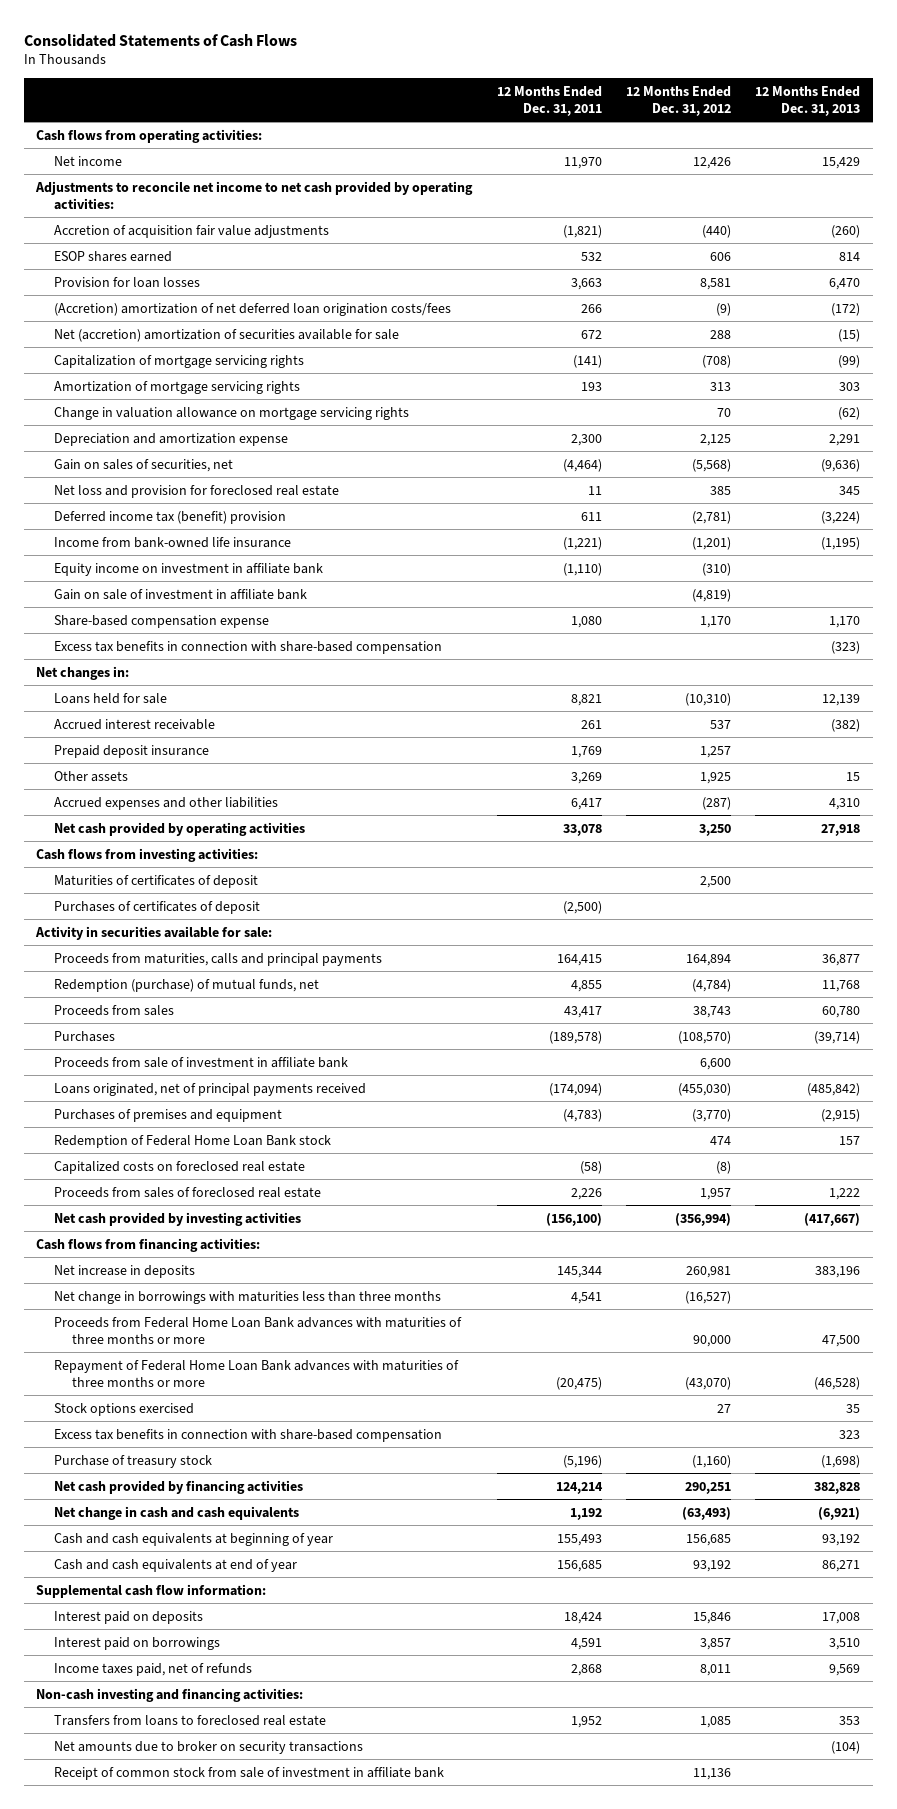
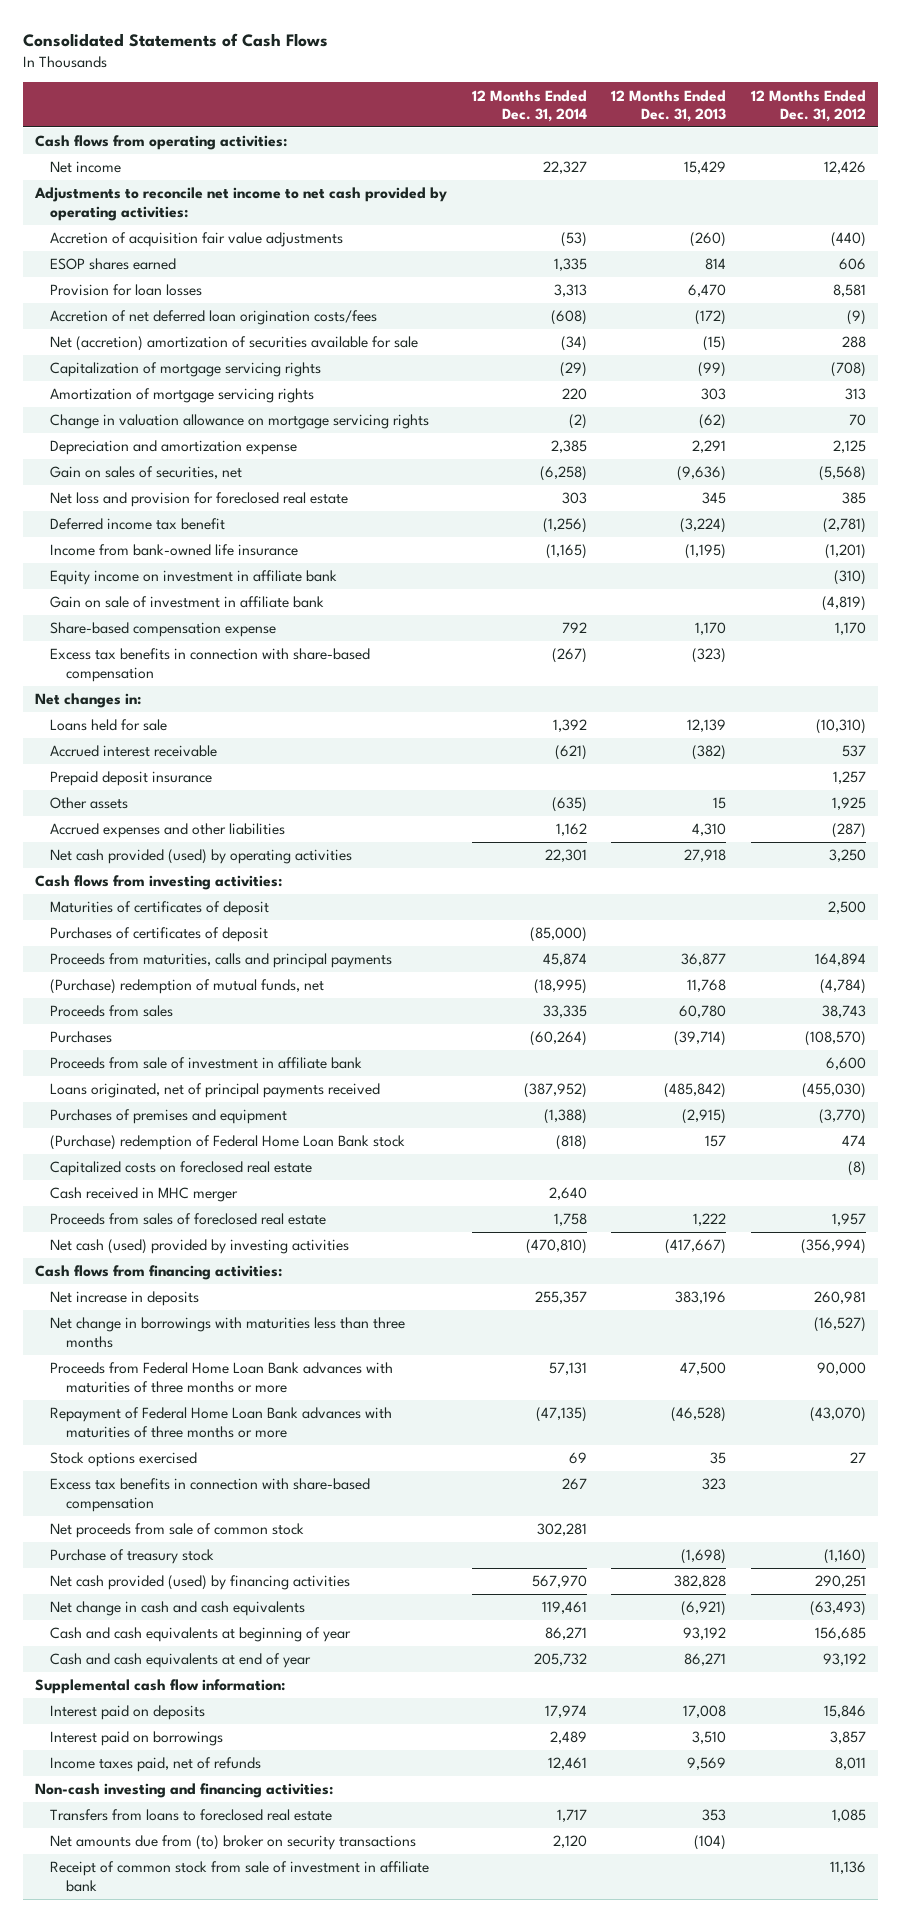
[496,85,602,117] 12 Months Ended Dec. 31, 2011 -> none
none -> [471,89,587,122] 12 Months Ended Dec. 31, 2014
[54,302,452,316] (Accretion) amortization of net deferred loan origination costs/fees -> [50,310,378,326] Accretion of net deferred loan origination costs/fees
[54,510,287,524] Deferred income tax (benefit) provision -> [50,518,226,531] Deferred income tax benefit
[54,821,306,836] Net cash provided by operating activities -> [50,849,353,865] Net cash provided (used) by operating activities
[35,925,273,940] Activity in securities available for sale: -> none
[54,978,320,992] Redemption (purchase) of mutual funds, net -> [50,979,325,995] (Purchase) redemption of mutual funds, net
[54,1134,332,1148] Redemption of Federal Home Loan Bank stock -> [50,1135,406,1151] (Purchase) redemption of Federal Home Loan Bank stock
none -> [50,1187,239,1203] Cash received in MHC merger
[54,1211,302,1226] Net cash provided by investing activities -> [50,1239,350,1255] Net cash (used) provided by investing activities
none -> [50,1523,305,1539] Net proceeds from sale of common stock
[54,1479,304,1494] Net cash provided by financing activities -> [50,1575,351,1591] Net cash provided (used) by financing activities
[54,1740,364,1754] Net amounts due to broker on security transactions -> [50,1835,417,1851] Net amounts due from (to) broker on security transactions

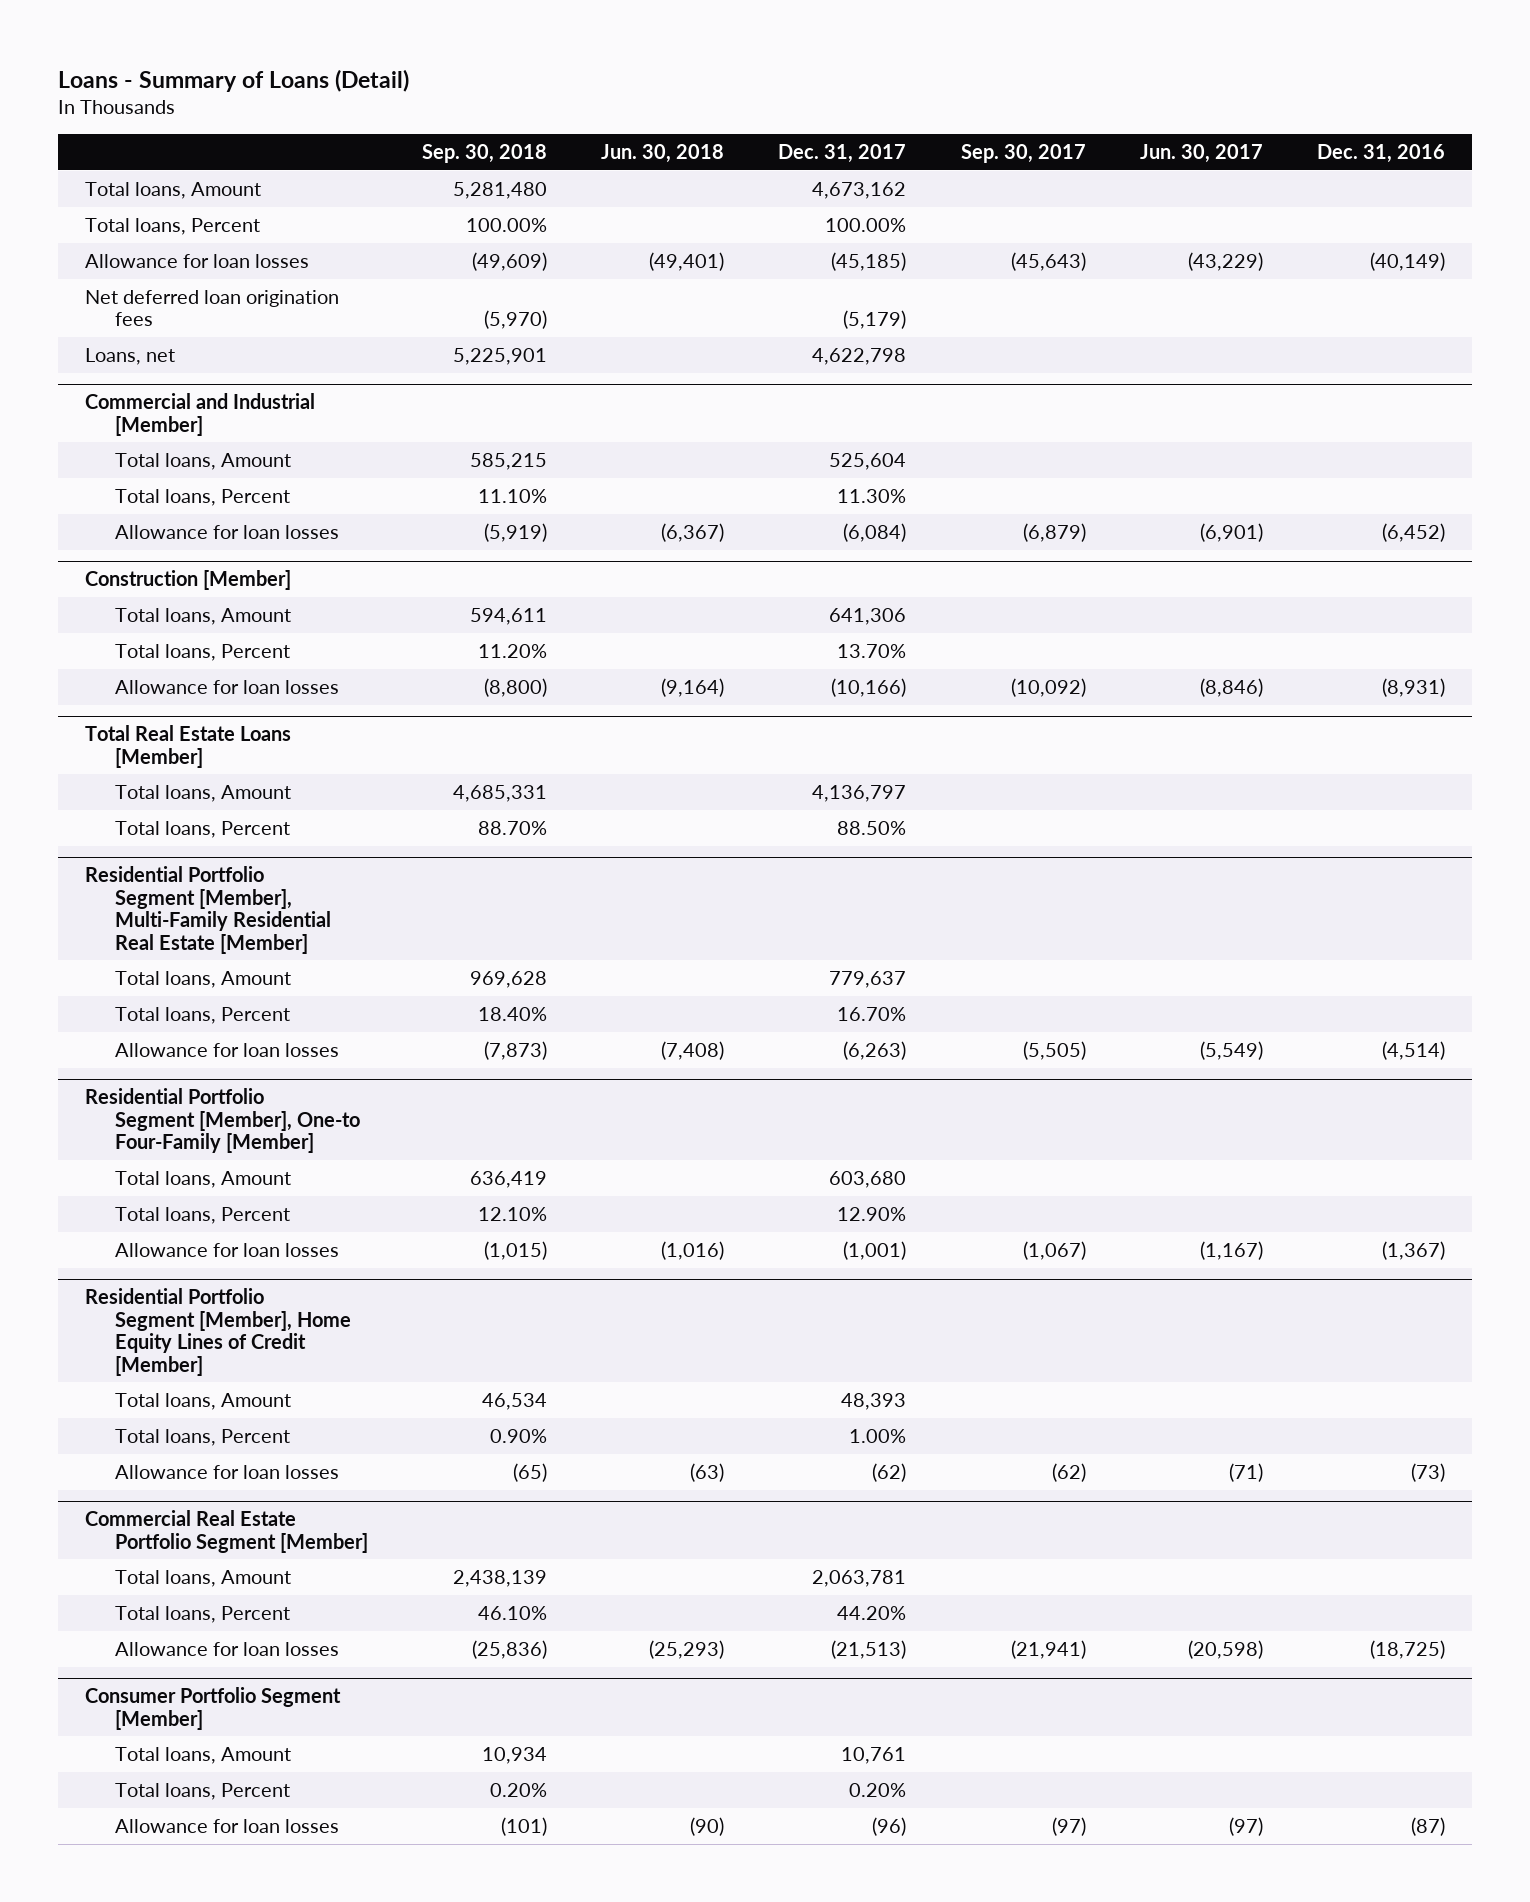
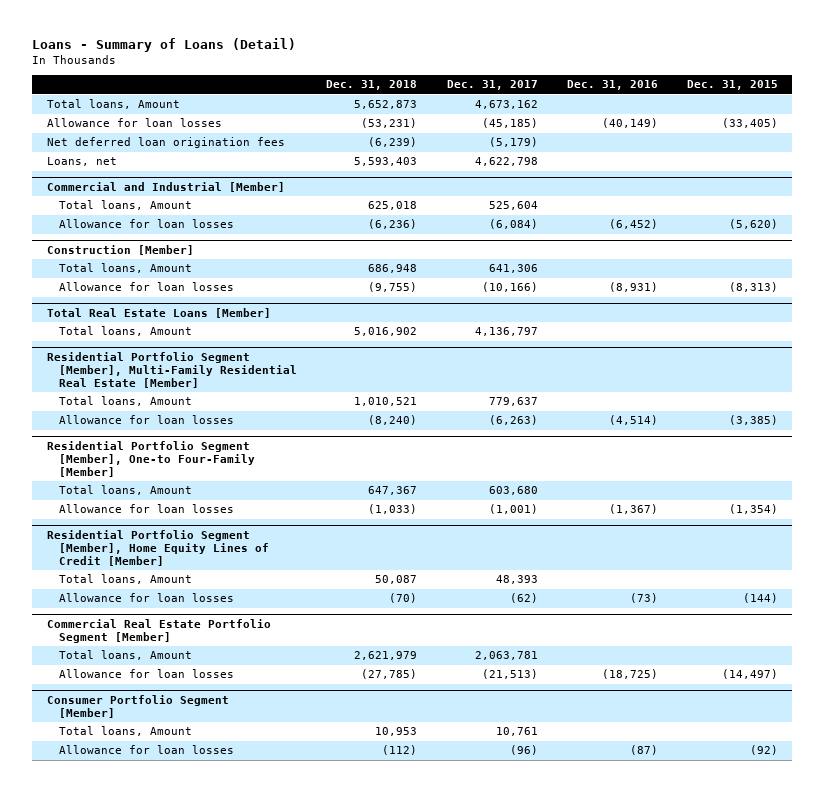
[422,143,548,163] Sep. 30, 2018 -> none
[601,143,725,163] Jun. 30, 2018 -> none
[960,143,1086,163] Sep. 30, 2017 -> none
[1139,143,1263,163] Jun. 30, 2017 -> none
none -> [326,80,418,91] Dec. 31, 2018
none -> [686,80,778,91] Dec. 31, 2015
[84,217,260,235] Total loans, Percent -> none
[114,488,290,506] Total loans, Percent -> none
[114,643,290,661] Total loans, Percent -> none
[114,820,290,838] Total loans, Percent -> none
[114,1006,290,1024] Total loans, Percent -> none
[114,1206,290,1224] Total loans, Percent -> none
[114,1428,290,1446] Total loans, Percent -> none
[114,1605,290,1623] Total loans, Percent -> none
[114,1782,290,1800] Total loans, Percent -> none

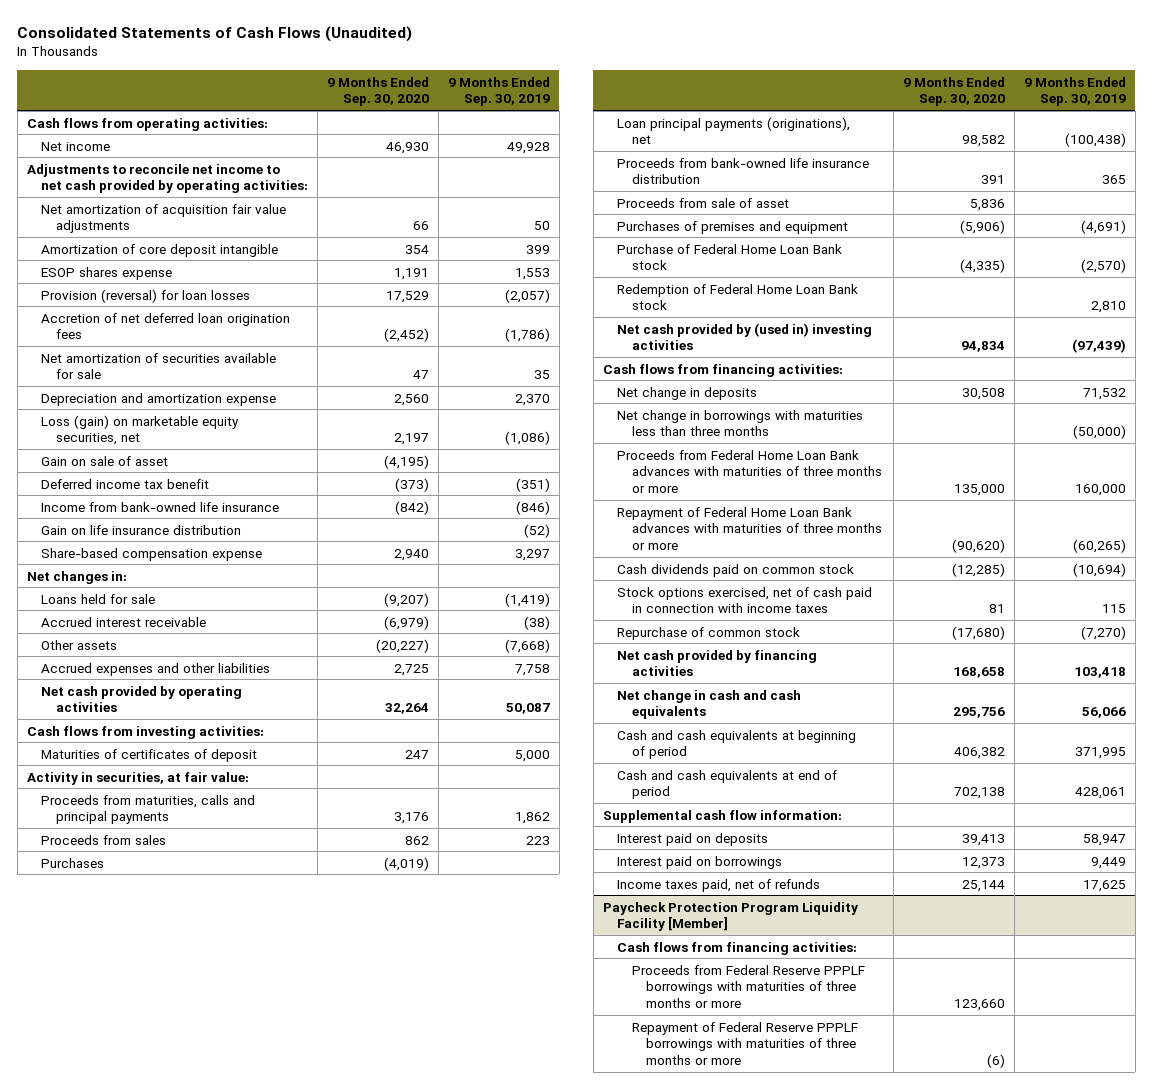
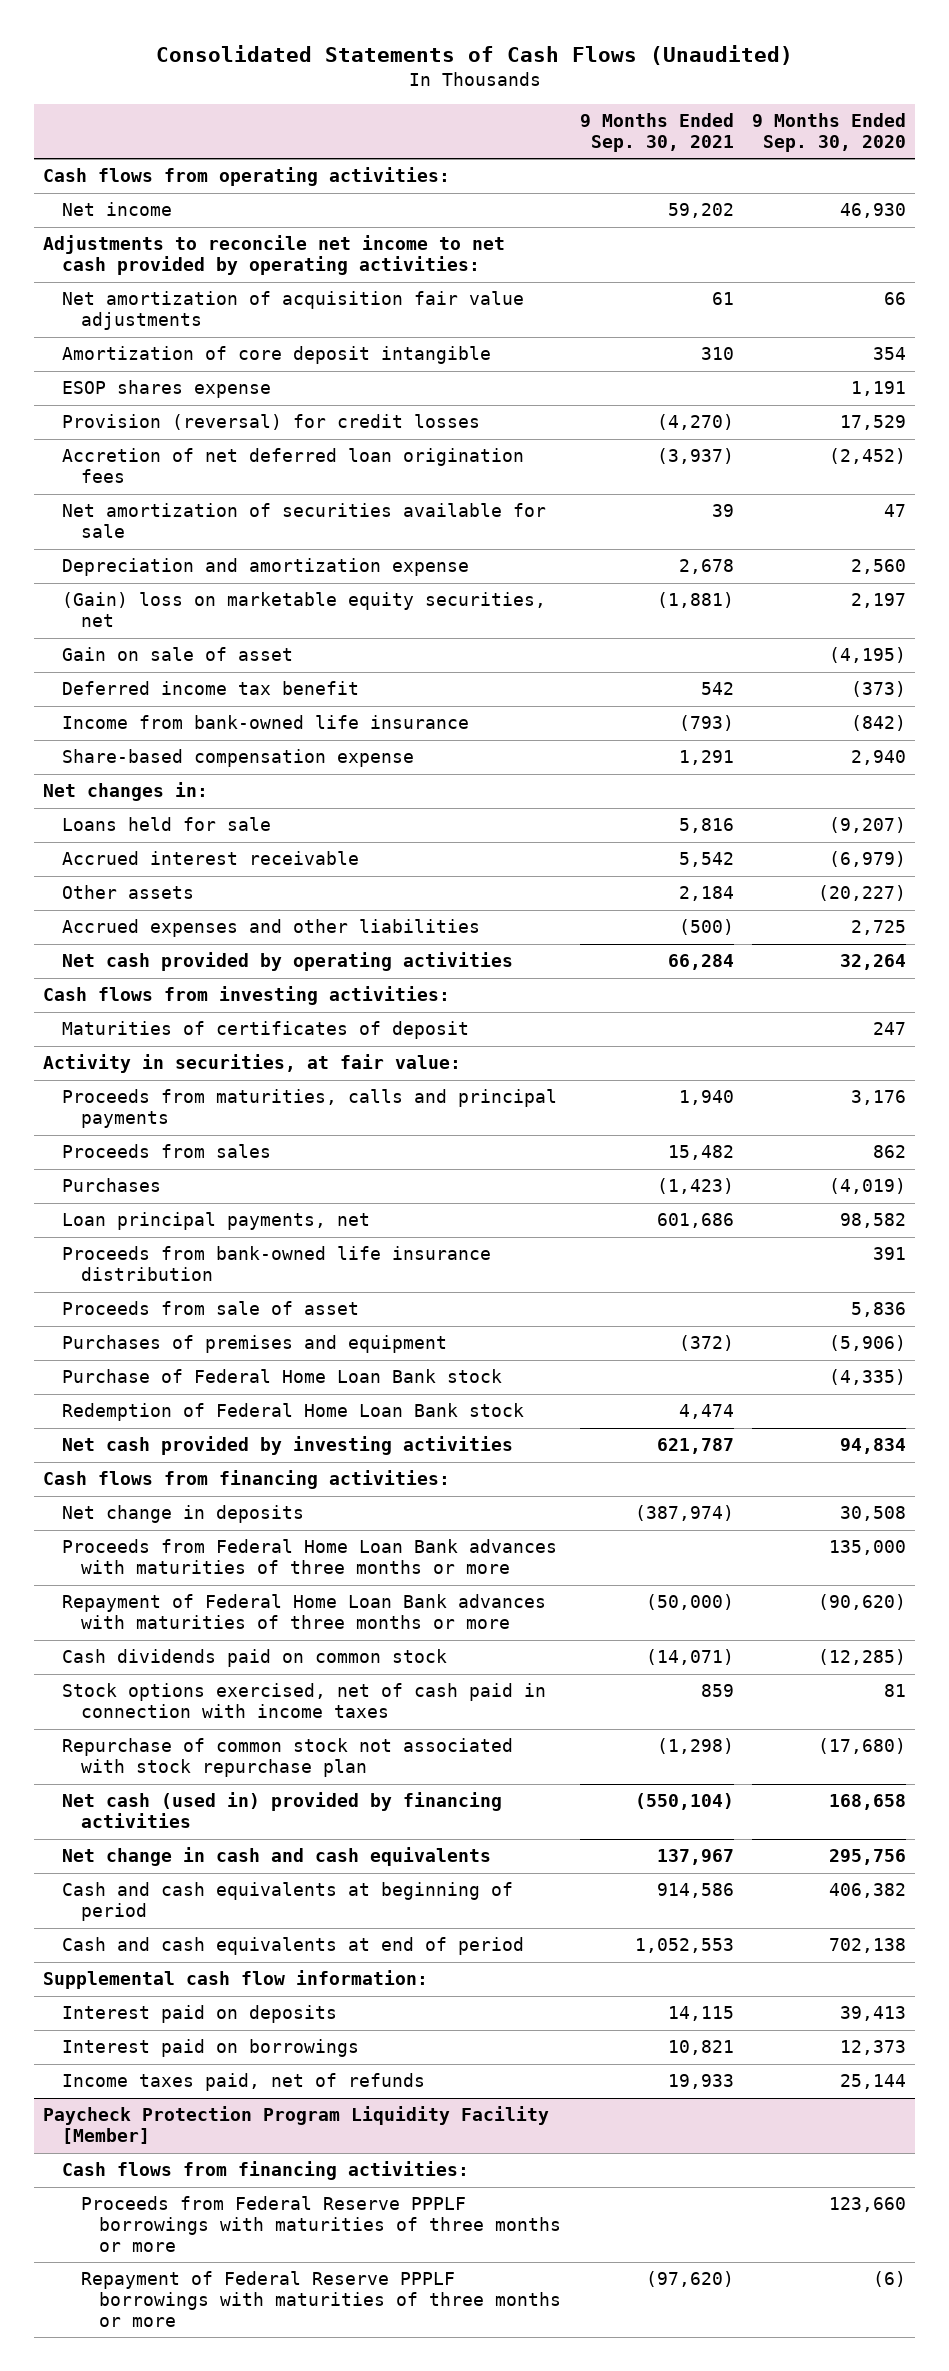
[447,76,550,107] 9 Months Ended Sep. 30, 2019 -> none
none -> [579,112,734,152] 9 Months Ended Sep. 30, 2021
[41,288,251,303] Provision (reversal) for loan losses -> [61,414,480,431] Provision (reversal) for credit losses
[41,414,240,446] Loss (gain) on marketable equity securities, net -> [61,592,546,628] (Gain) loss on marketable equity securities, net
[41,524,242,535] Gain on life insurance distribution -> none
[617,116,851,145] Loan principal payments (originations), net -> [61,1212,370,1231] Loan principal payments, net
[617,322,873,351] Net cash provided by (used in) investing activities -> [61,1436,513,1456] Net cash provided by investing activities
[617,409,864,437] Net change in borrowings with maturities less than three months -> none
[617,626,801,640] Repurchase of common stock -> [61,1738,513,1778] Repurchase of common stock not associated with stock repurchase plan
[617,649,818,677] Net cash provided by financing activities -> [61,1792,502,1829] Net cash (used in) provided by financing activities

